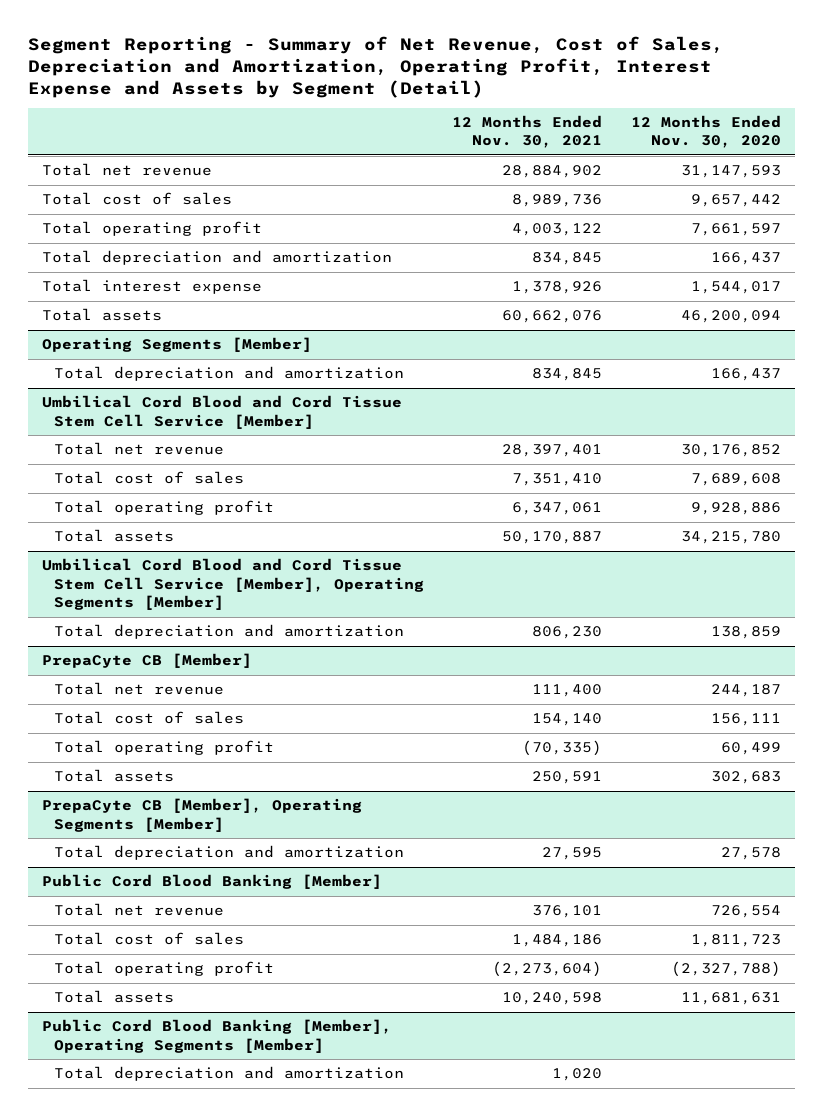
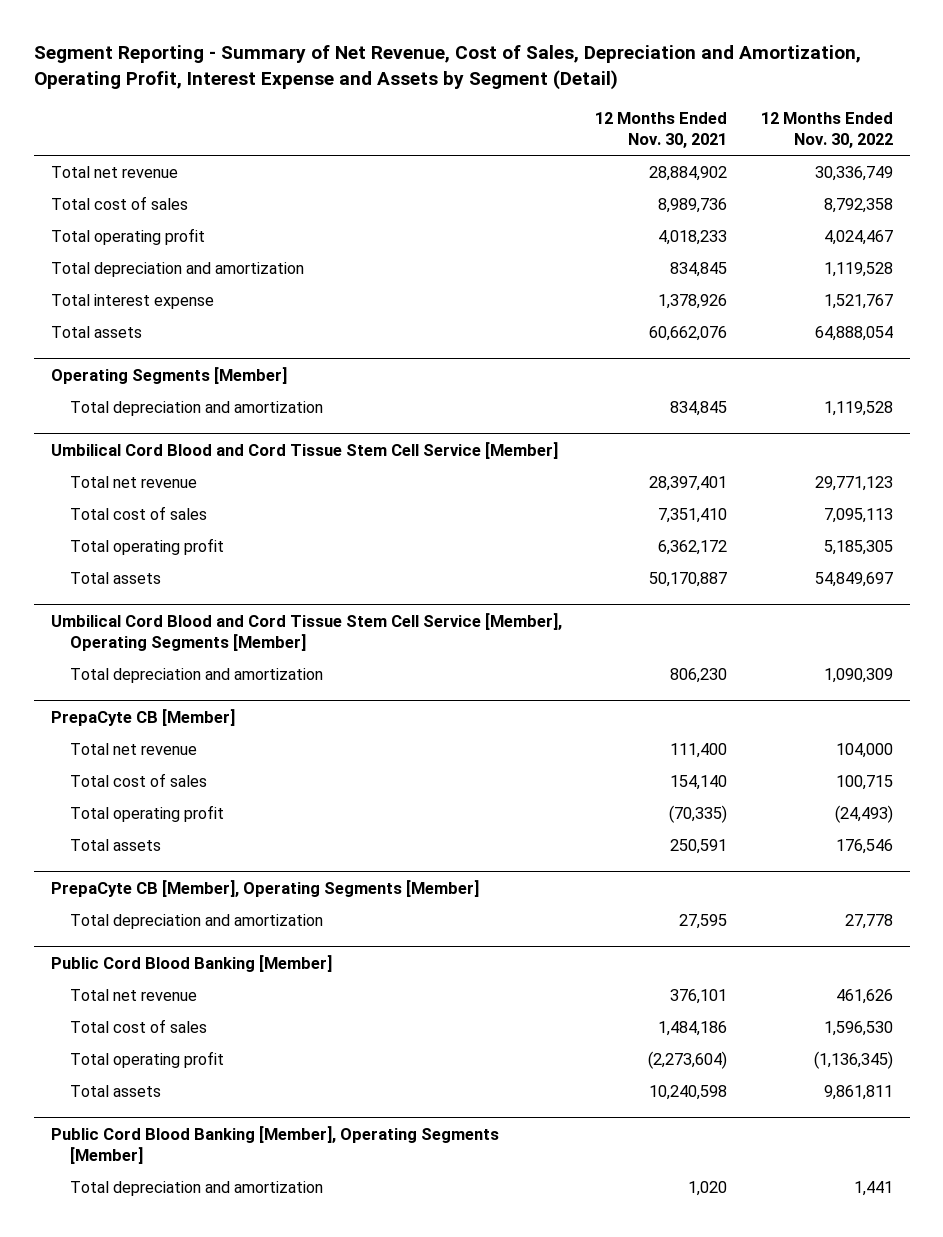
[630,115,781,149] 12 Months Ended Nov. 30, 2020 -> none
none -> [760,111,893,148] 12 Months Ended Nov. 30, 2022
[512,223,603,237] 4,003,122 -> [658,230,728,246] 4,018,233
[512,502,603,516] 6,347,061 -> [658,540,728,556] 6,362,172

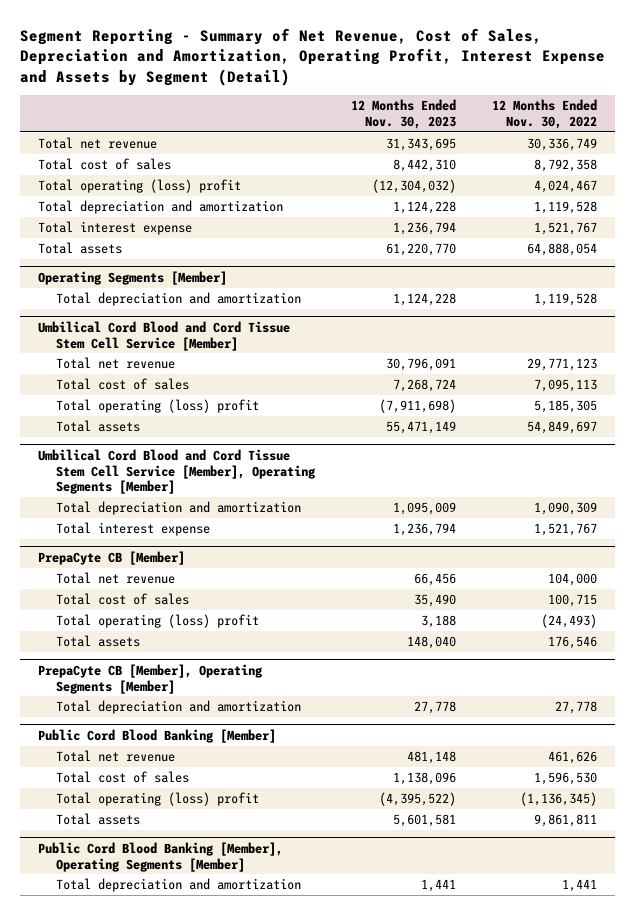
[595,111,728,148] 12 Months Ended Nov. 30, 2021 -> none
none -> [351,99,457,129] 12 Months Ended Nov. 30, 2023
[50,228,205,246] Total operating profit -> [38,179,242,194] Total operating (loss) profit
[70,538,225,556] Total operating profit -> [56,399,260,414] Total operating (loss) profit
none -> [56,522,211,537] Total interest expense
[70,805,225,823] Total operating profit -> [56,614,260,629] Total operating (loss) profit
[70,1051,225,1069] Total operating profit -> [56,792,260,807] Total operating (loss) profit

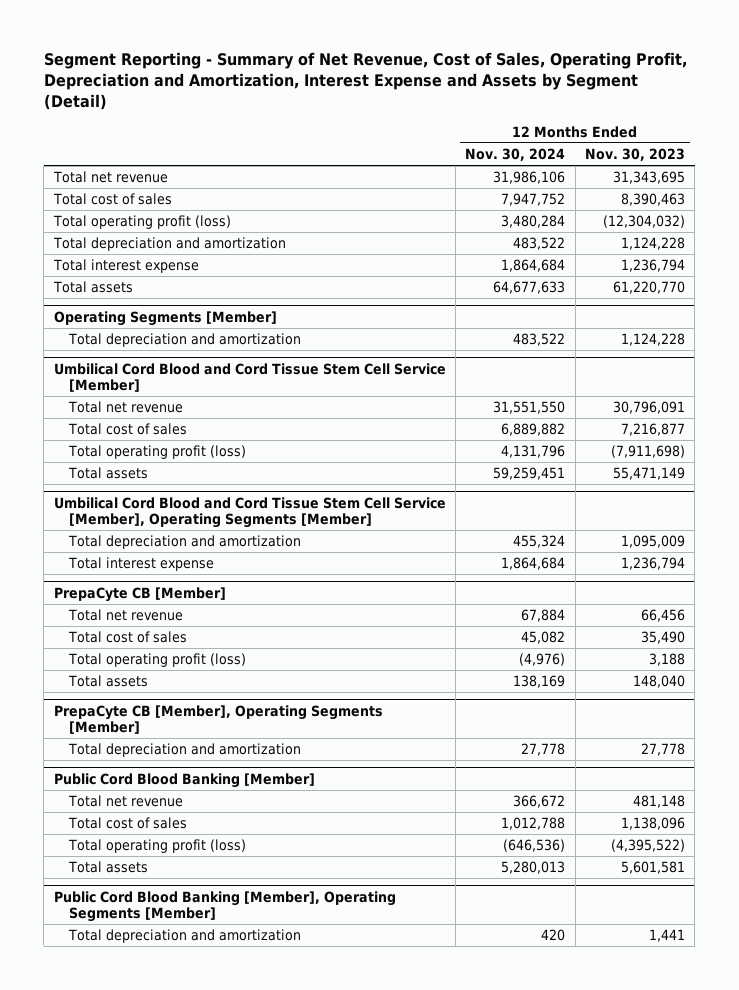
[20,27,606,86] Segment Reporting - Summary of Net Revenue, Cost of Sales, Depreciation and Amortization, Operating Profit, Interest Expense and Assets by Segment (Detail) -> [43,51,687,111] Segment Reporting - Summary of Net Revenue, Cost of Sales, Operating Profit, Depreciation and Amortization, Interest Expense and Assets by Segment (Detail)
[492,99,598,129] 12 Months Ended Nov. 30, 2022 -> none
none -> [465,148,566,162] Nov. 30, 2024
[393,159,457,173] 8,442,310 -> [621,193,686,207] 8,390,463
[38,179,242,194] Total operating (loss) profit -> [52,215,231,230] Total operating profit (loss)
[393,379,457,393] 7,268,724 -> [621,423,686,437] 7,216,877
[56,399,260,414] Total operating (loss) profit -> [67,445,246,460] Total operating profit (loss)
[56,614,260,629] Total operating (loss) profit -> [67,653,246,668] Total operating profit (loss)
[56,792,260,807] Total operating (loss) profit -> [67,839,246,854] Total operating profit (loss)

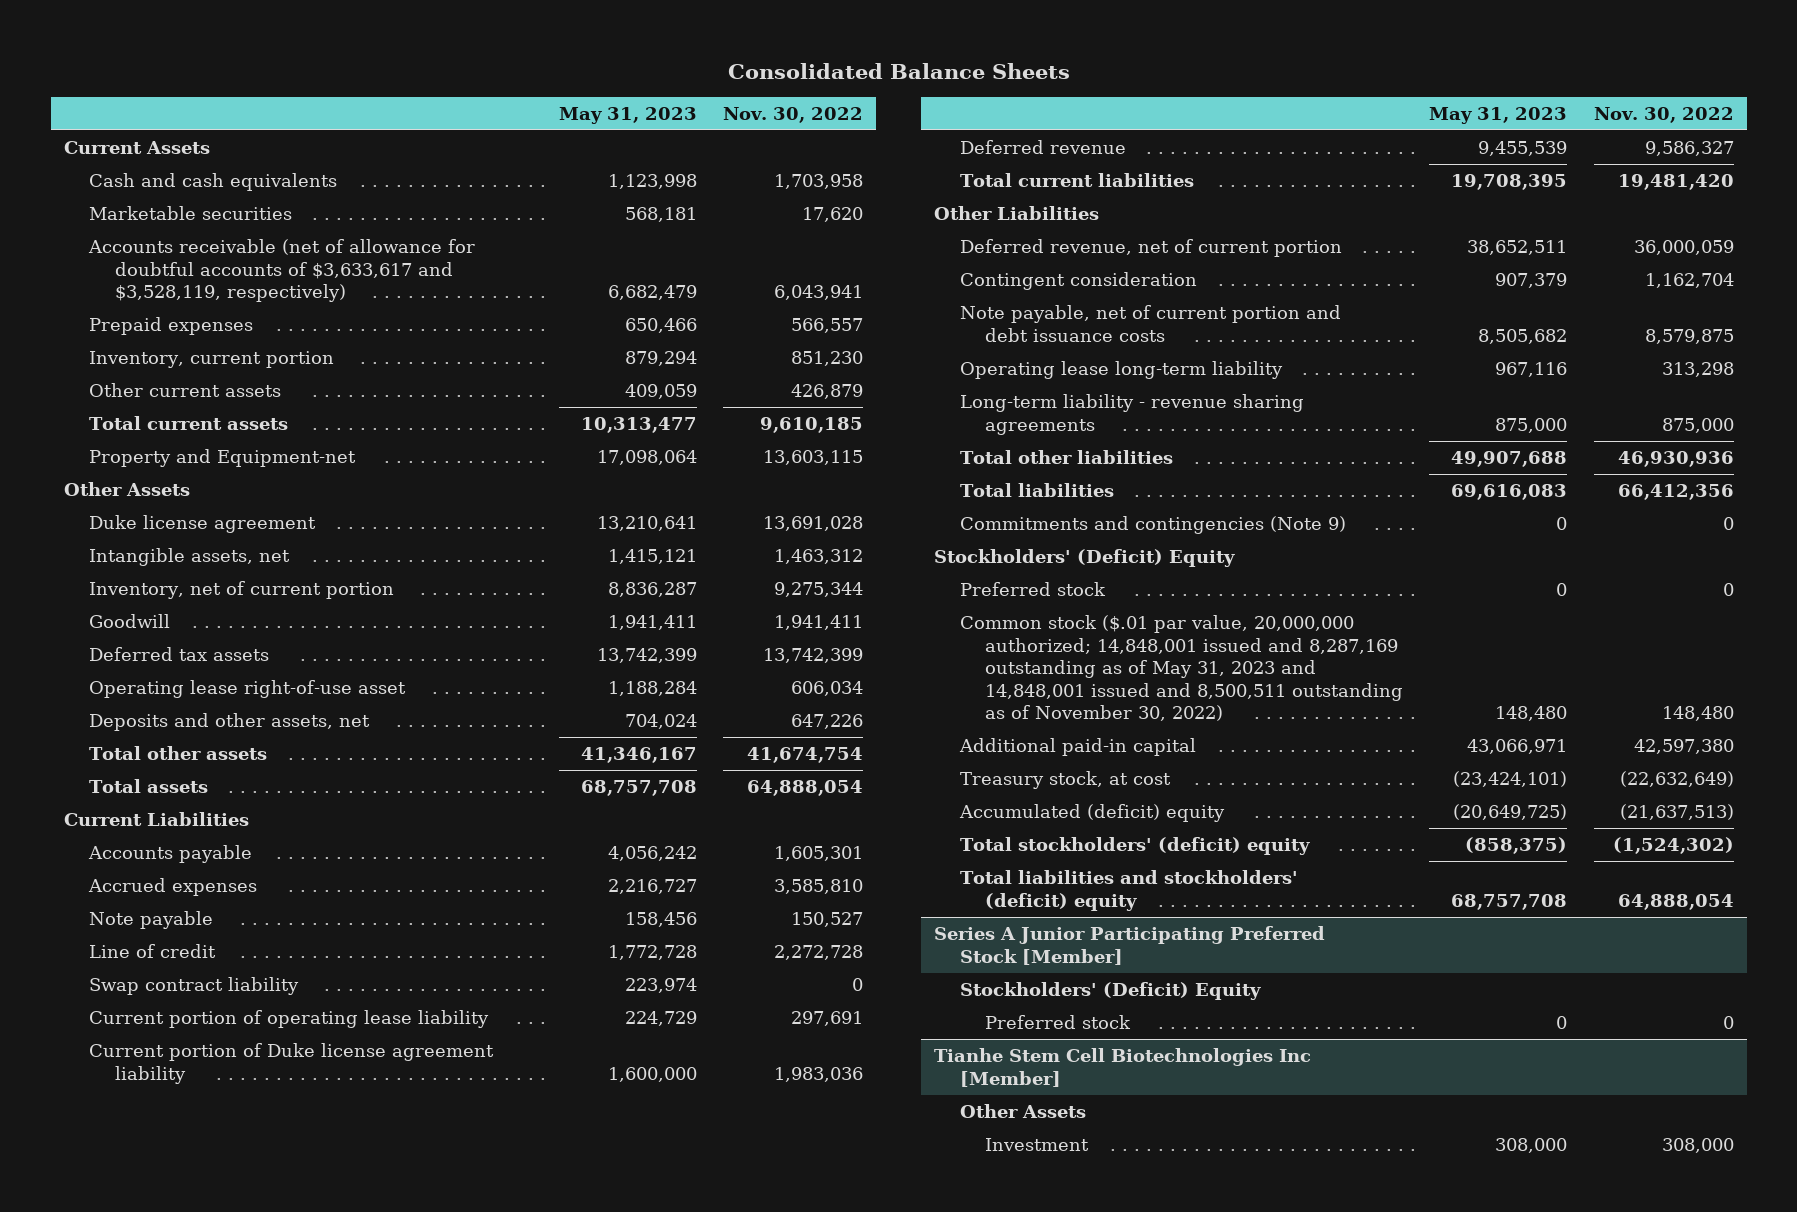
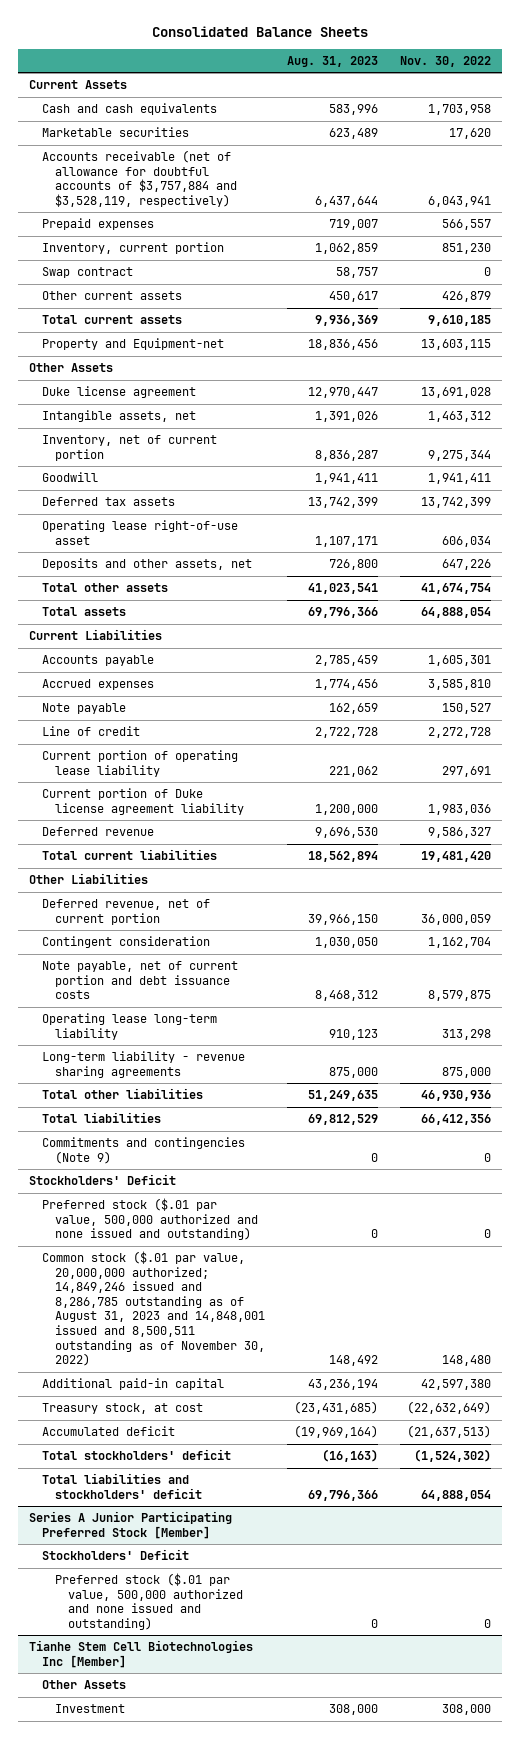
[558,106,697,124] May 31, 2023 -> none
none -> [287,55,379,67] Aug. 31, 2023
[88,239,476,303] Accounts receivable (net of allowance for doubtful accounts of $3,633,617 and $3,528,119, respectively) -> [41,150,237,207] Accounts receivable (net of allowance for doubtful accounts of $3,757,884 and $3,528,119, respectively)
none -> [41,267,133,279] Swap contract
[89,977,300,996] Swap contract liability -> none
[934,549,1236,568] Stockholders' (Deficit) Equity -> [28,1174,176,1186] Stockholders' Deficit
[959,582,1106,597] Preferred stock -> [41,1198,258,1241] Preferred stock ($.01 par value, 500,000 authorized and none issued and outstanding)
[959,615,1404,722] Common stock ($.01 par value, 20,000,000 authorized; 14,848,001 issued and 8,287,169 outstanding as of May 31, 2023 and 14,848,001 issued and 8,500,511 outstanding as of November 30, 2022) -> [41,1251,265,1367] Common stock ($.01 par value, 20,000,000 authorized; 14,849,246 issued and 8,286,785 outstanding as of August 31, 2023 and 14,848,001 issued and 8,500,511 outstanding as of November 30, 2022)
[958,804,1225,823] Accumulated (deficit) equity -> [41,1426,175,1437] Accumulated deficit
[959,837,1310,856] Total stockholders' (deficit) equity -> [41,1449,231,1461] Total stockholders' deficit
[959,870,1298,911] Total liabilities and stockholders' (deficit) equity -> [41,1473,202,1499] Total liabilities and stockholders' deficit
[959,982,1261,1001] Stockholders' (Deficit) Equity -> [41,1549,189,1561] Stockholders' Deficit
[985,1015,1132,1030] Preferred stock -> [54,1573,243,1630] Preferred stock ($.01 par value, 500,000 authorized and none issued and outstanding)

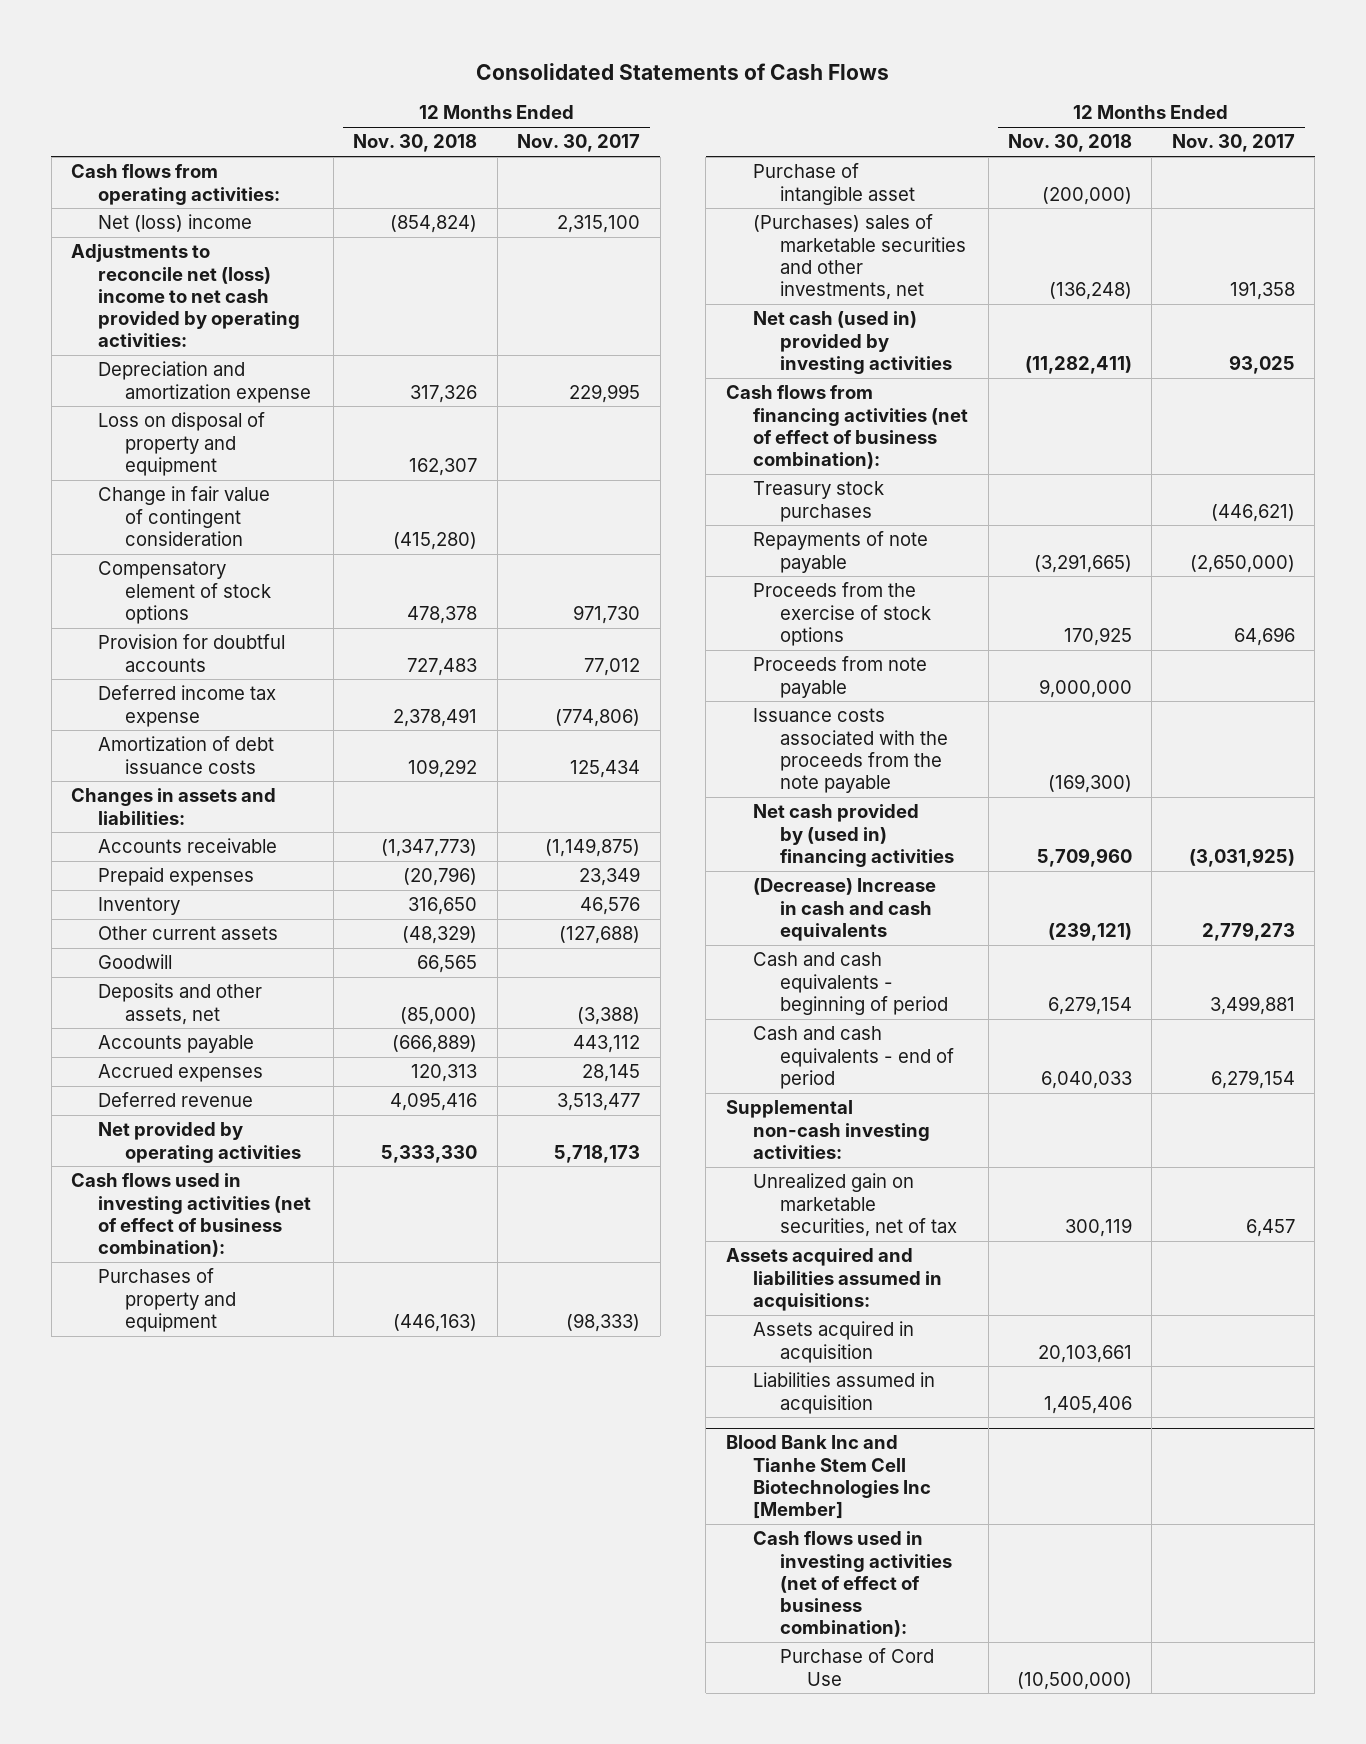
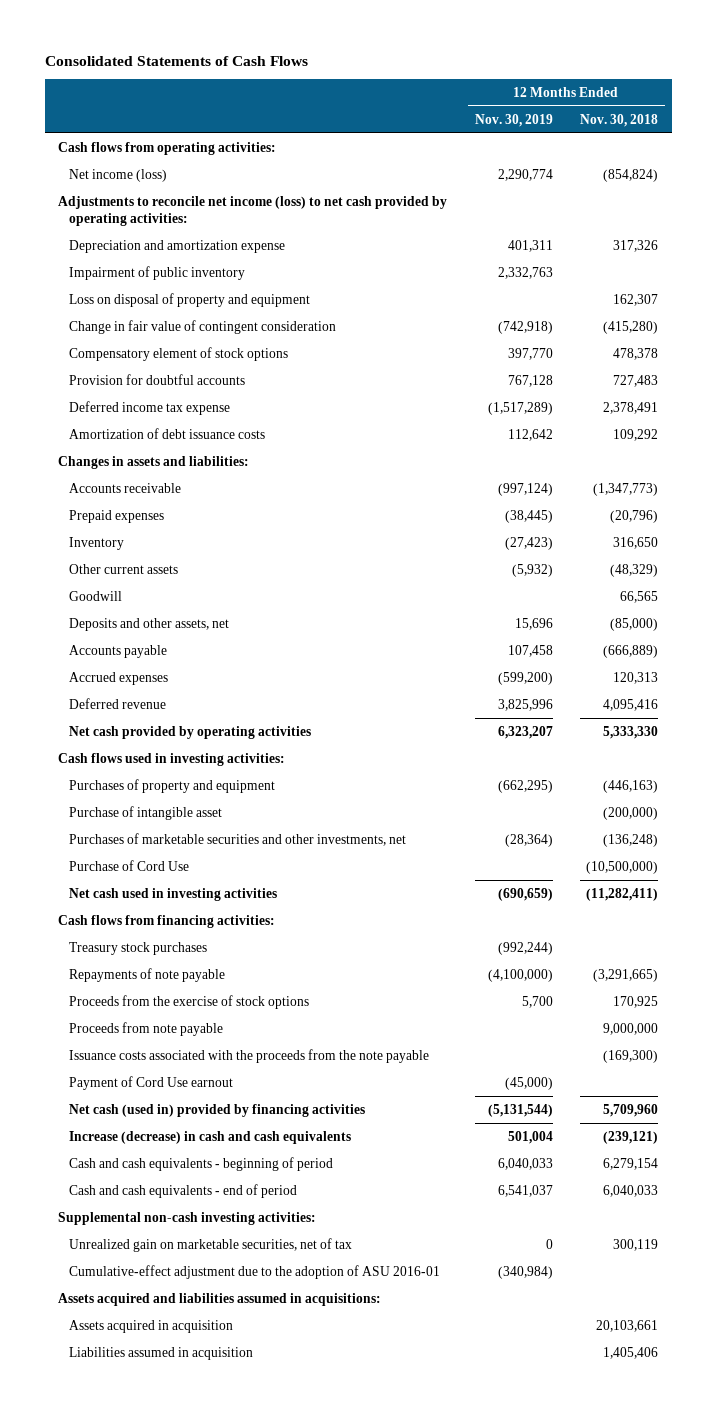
[517,134,641,153] Nov. 30, 2017 -> none
none -> [474,113,553,127] Nov. 30, 2019
[98,214,253,233] Net (loss) income -> [69,168,168,182] Net income (loss)
[71,244,301,348] Adjustments to reconcile net (loss) income to net cash provided by operating activities: -> [58,195,448,227] Adjustments to reconcile net income (loss) to net cash provided by operating activities:
none -> [69,265,246,280] Impairment of public inventory
[98,1122,302,1163] Net provided by operating activities -> [69,725,312,739] Net cash provided by operating activities
[71,1173,312,1258] Cash flows used in investing activities (net of effect of business combination): -> [58,752,286,766] Cash flows used in investing activities:
[753,214,967,301] (Purchases) sales of marketable securities and other investments, net -> [69,832,407,846] Purchases of marketable securities and other investments, net
none -> [69,859,190,871] Purchase of Cord Use
[753,311,953,374] Net cash (used in) provided by investing activities -> [69,887,278,901] Net cash used in investing activities
[725,385,969,470] Cash flows from financing activities (net of effect of business combination): -> [58,914,276,928] Cash flows from financing activities:
none -> [69,1075,234,1090] Payment of Cord Use earnout
[753,804,955,867] Net cash provided by (used in) financing activities -> [69,1103,366,1117] Net cash (used in) provided by financing activities
[753,878,937,941] (Decrease) Increase in cash and cash equivalents -> [69,1130,352,1144] Increase (decrease) in cash and cash equivalents
none -> [69,1264,441,1279] Cumulative-effect adjustment due to the adoption of ASU 2016-01
[725,1435,932,1520] Blood Bank Inc and Tianhe Stem Cell Biotechnologies Inc [Member] -> none
[753,1531,953,1638] Cash flows used in investing activities (net of effect of business combination): -> none
[780,1648,935,1686] Purchase of Cord Use -> none

